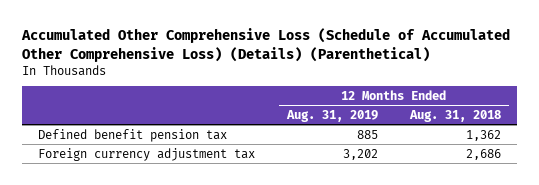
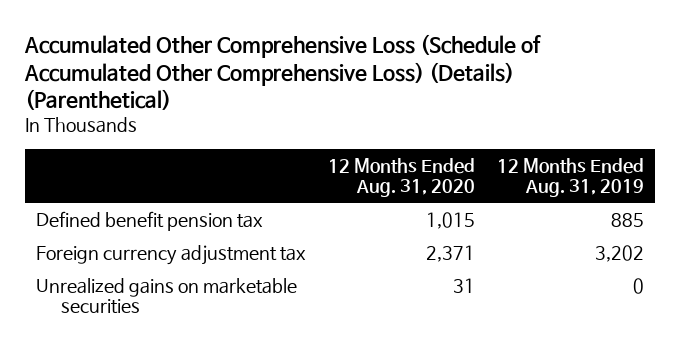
[408,110,501,123] Aug. 31, 2018 -> none
none -> [328,157,476,198] 12 Months Ended Aug. 31, 2020
none -> [35,277,297,315] Unrealized gains on marketable securities

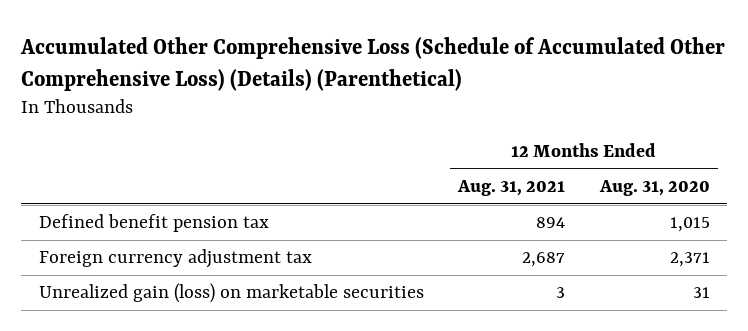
[497,157,645,198] 12 Months Ended Aug. 31, 2019 -> none
none -> [457,180,566,197] Aug. 31, 2021
[35,277,297,315] Unrealized gains on marketable securities -> [38,283,424,304] Unrealized gain (loss) on marketable securities

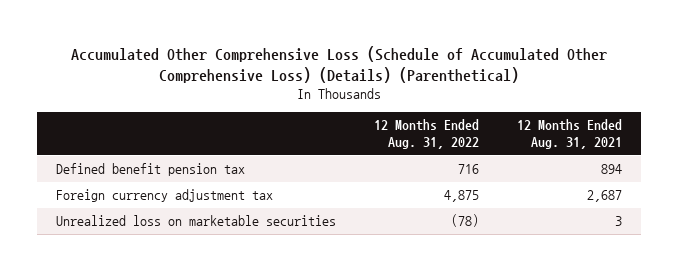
[598,180,710,197] Aug. 31, 2020 -> none
none -> [374,119,480,149] 12 Months Ended Aug. 31, 2022
[38,283,424,304] Unrealized gain (loss) on marketable securities -> [56,215,337,227] Unrealized loss on marketable securities

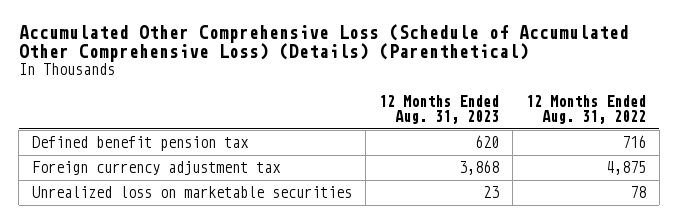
[516,119,622,149] 12 Months Ended Aug. 31, 2021 -> none
none -> [379,94,500,124] 12 Months Ended Aug. 31, 2023
[451,214,480,228] (78) -> [629,186,646,199] 78

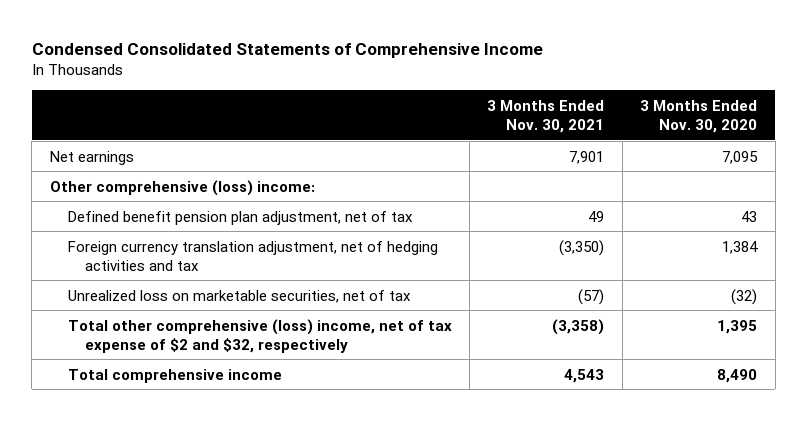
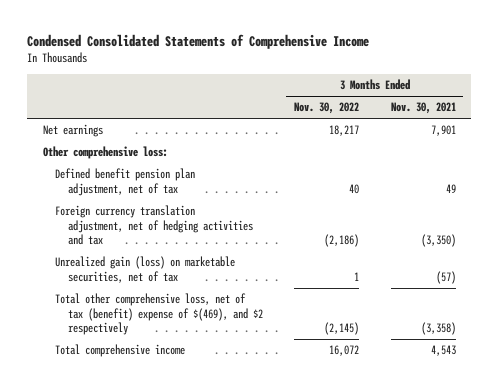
[640,99,758,133] 3 Months Ended Nov. 30, 2020 -> none
none -> [294,102,360,115] Nov. 30, 2022
[49,179,315,196] Other comprehensive (loss) income: -> [42,146,168,160] Other comprehensive loss:
[67,289,411,303] Unrealized loss on marketable securities, net of tax -> [55,256,236,283] Unrealized gain (loss) on marketable securities, net of tax
[67,318,452,353] Total other comprehensive (loss) income, net of tax expense of $2 and $32, respectively -> [55,293,263,336] Total other comprehensive loss, net of tax (benefit) expense of $(469), and $2 respectively

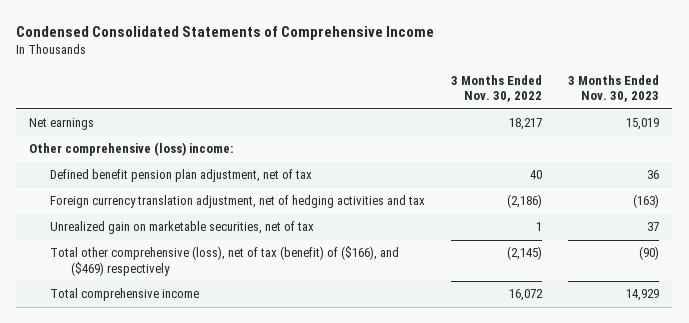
[390,102,456,115] Nov. 30, 2021 -> none
none -> [568,74,660,103] 3 Months Ended Nov. 30, 2023
[42,146,168,160] Other comprehensive loss: -> [29,142,234,157] Other comprehensive (loss) income:
[55,256,236,283] Unrealized gain (loss) on marketable securities, net of tax -> [50,221,315,235] Unrealized gain on marketable securities, net of tax
[55,293,263,336] Total other comprehensive loss, net of tax (benefit) expense of $(469), and $2 respectively -> [50,246,400,277] Total other comprehensive (loss), net of tax (benefit) of ($166), and ($469) respectively

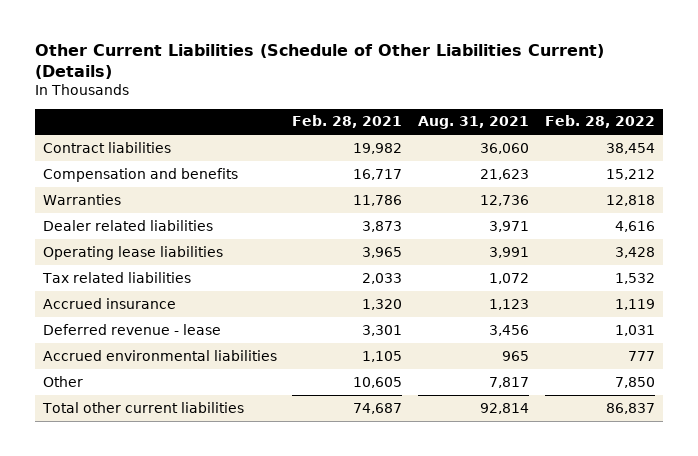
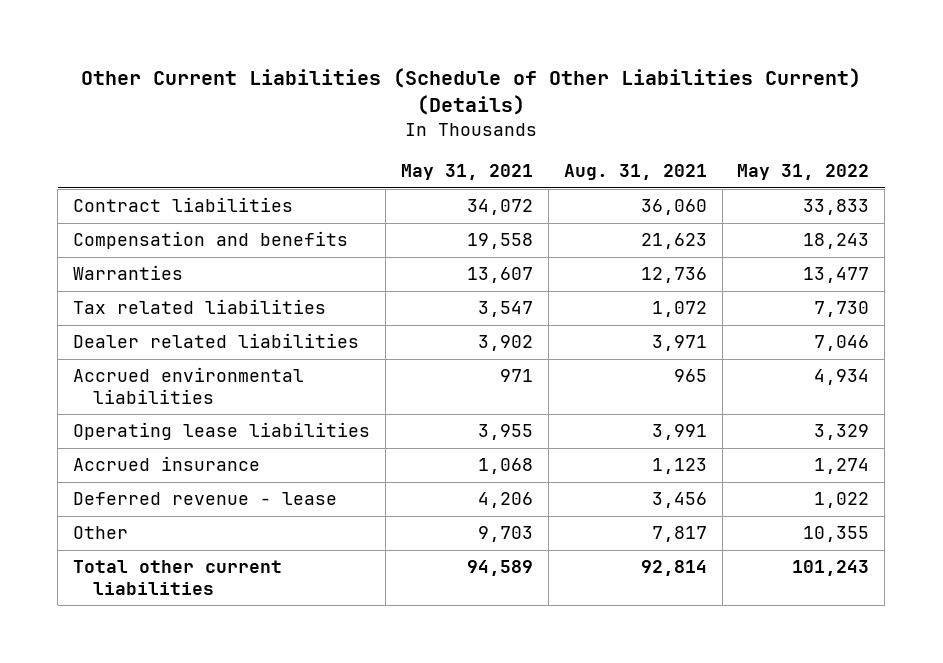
[292,115,403,129] Feb. 28, 2021 -> none
[544,115,655,129] Feb. 28, 2022 -> none
none -> [400,164,533,181] May 31, 2021
none -> [737,164,870,181] May 31, 2022
[41,271,191,283] Tax related liabilities -> [73,299,327,315] Tax related liabilities
[42,349,277,361] Accrued environmental liabilities -> [73,367,305,404] Accrued environmental liabilities

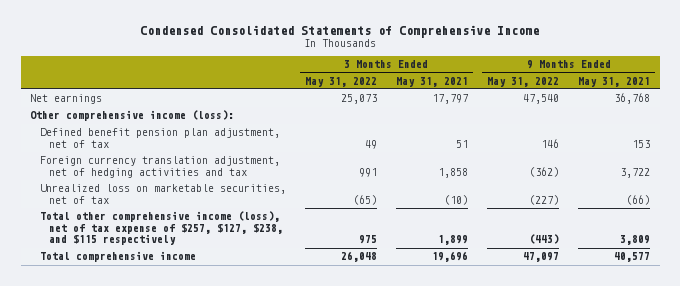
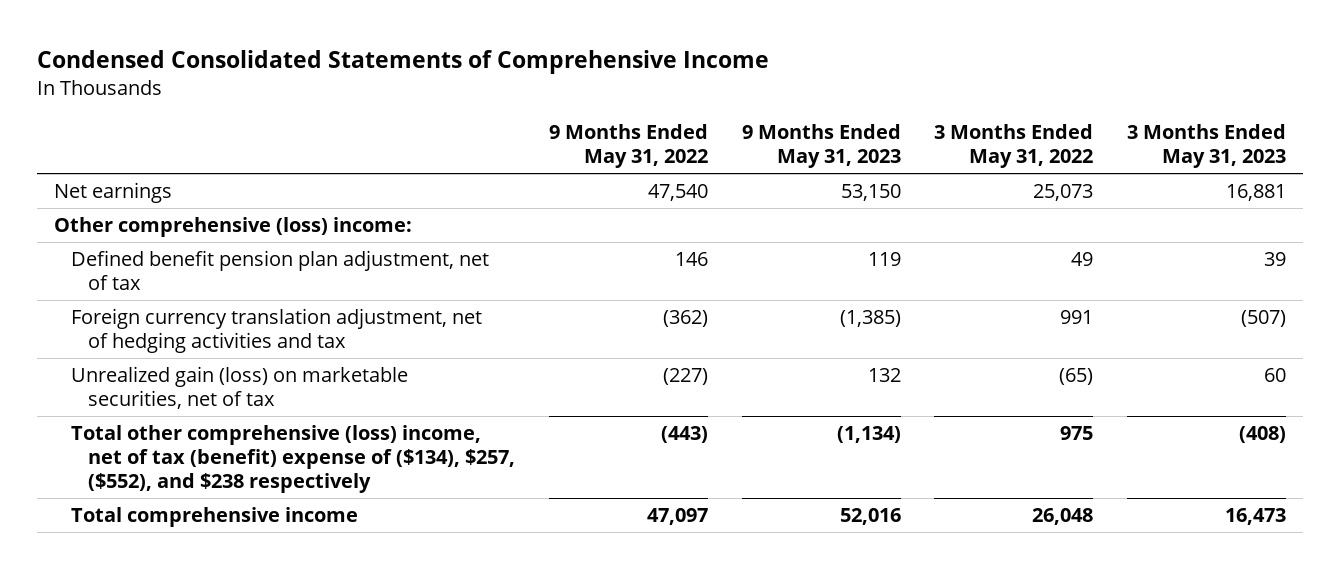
[395,76,468,87] May 31, 2021 -> none
[578,76,651,87] May 31, 2021 -> none
none -> [741,124,901,169] 9 Months Ended May 31, 2023
none -> [1127,124,1287,169] 3 Months Ended May 31, 2023
[30,110,235,122] Other comprehensive income (loss): -> [54,217,413,238] Other comprehensive (loss) income:
[39,184,286,204] Unrealized loss on marketable securities, net of tax -> [71,366,409,410] Unrealized gain (loss) on marketable securities, net of tax
[39,211,283,246] Total other comprehensive income (loss), net of tax expense of $257, $127, $238, and $115 respectively -> [71,425,515,494] Total other comprehensive (loss) income, net of tax (benefit) expense of ($134), $257, ($552), and $238 respectively

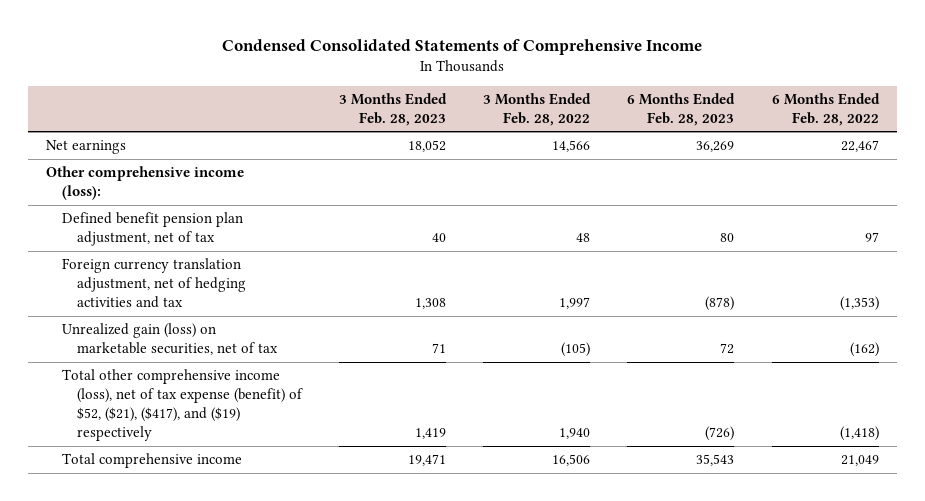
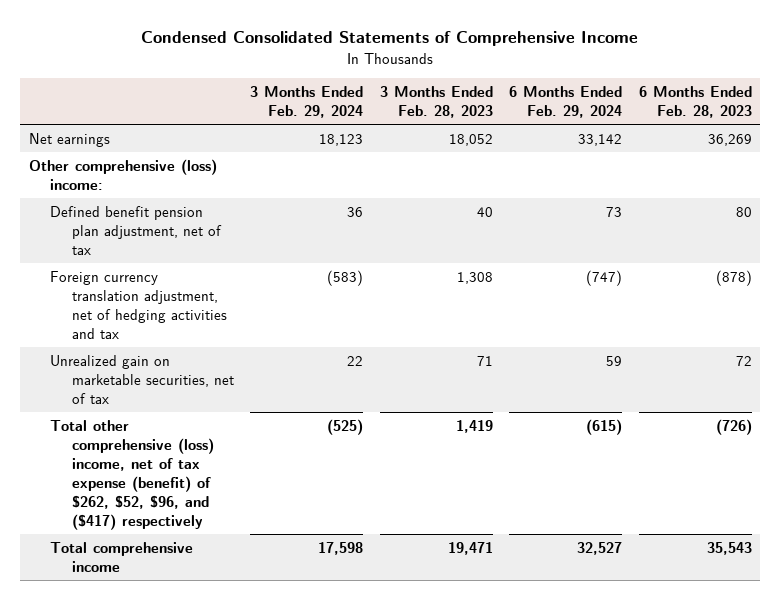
[483,92,592,126] 3 Months Ended Feb. 28, 2022 -> none
[771,92,880,126] 6 Months Ended Feb. 28, 2022 -> none
none -> [250,85,364,119] 3 Months Ended Feb. 29, 2024
none -> [509,85,623,119] 6 Months Ended Feb. 29, 2024
[46,166,245,201] Other comprehensive income (loss): -> [28,158,217,190] Other comprehensive (loss) income:
[61,323,278,356] Unrealized gain (loss) on marketable securities, net of tax -> [50,354,234,404] Unrealized gain on marketable securities, net of tax
[61,369,303,442] Total other comprehensive income (loss), net of tax expense (benefit) of $52, ($21), ($417), and ($19) respectively -> [50,419,214,531] Total other comprehensive (loss) income, net of tax expense (benefit) of $262, $52, $96, and ($417) respectively

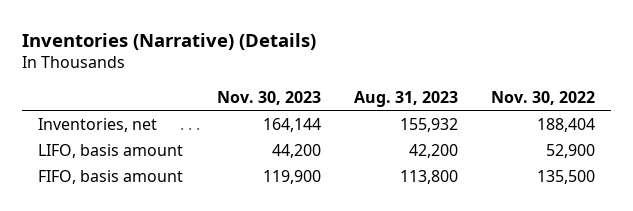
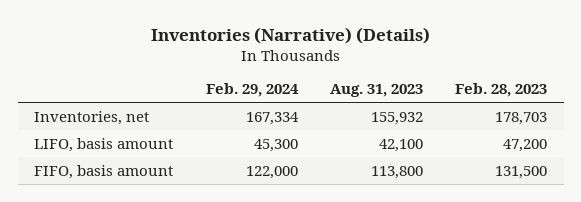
[216,90,321,105] Nov. 30, 2023 -> none
[490,90,595,105] Nov. 30, 2022 -> none
none -> [205,83,299,98] Feb. 29, 2024
none -> [455,83,548,98] Feb. 28, 2023
[408,143,458,158] 42,200 -> [378,138,423,152] 42,100

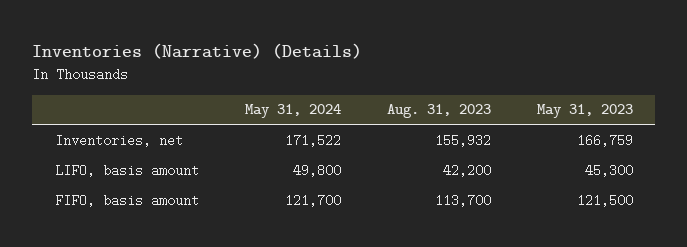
[205,83,299,98] Feb. 29, 2024 -> none
[455,83,548,98] Feb. 28, 2023 -> none
none -> [244,104,341,119] May 31, 2024
none -> [536,104,633,119] May 31, 2023
[378,138,423,152] 42,100 -> [442,163,491,177] 42,200
[370,165,423,179] 113,800 -> [434,193,491,207] 113,700

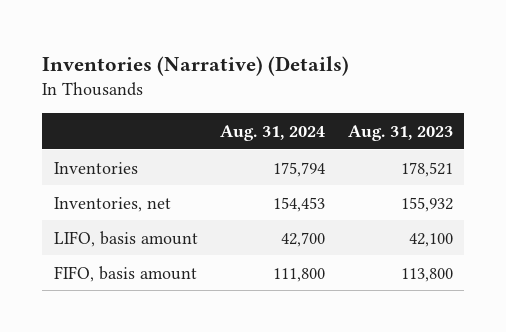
[244,104,341,119] May 31, 2024 -> none
[536,104,633,119] May 31, 2023 -> none
none -> [220,125,326,142] Aug. 31, 2024
none -> [53,161,138,174] Inventories
[442,163,491,177] 42,200 -> [408,232,453,247] 42,100
[434,193,491,207] 113,700 -> [400,267,453,282] 113,800

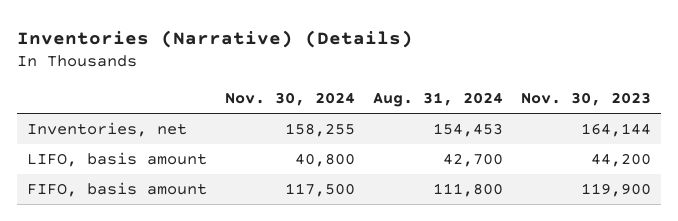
[347,125,453,142] Aug. 31, 2023 -> none
none -> [224,92,355,107] Nov. 30, 2024
none -> [521,92,652,107] Nov. 30, 2023
[53,161,138,174] Inventories -> none

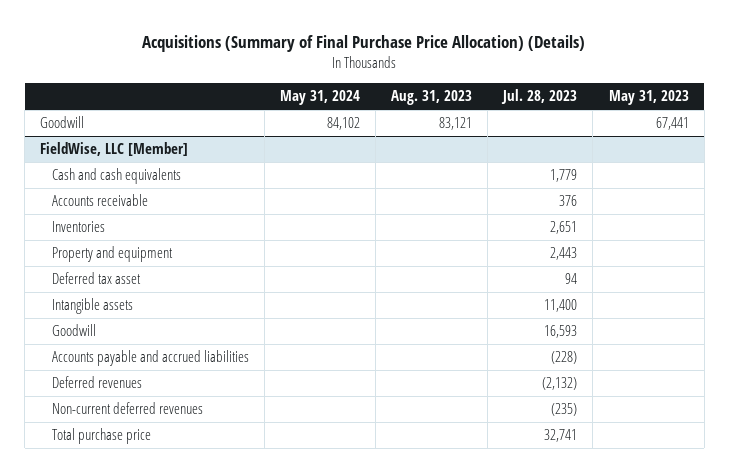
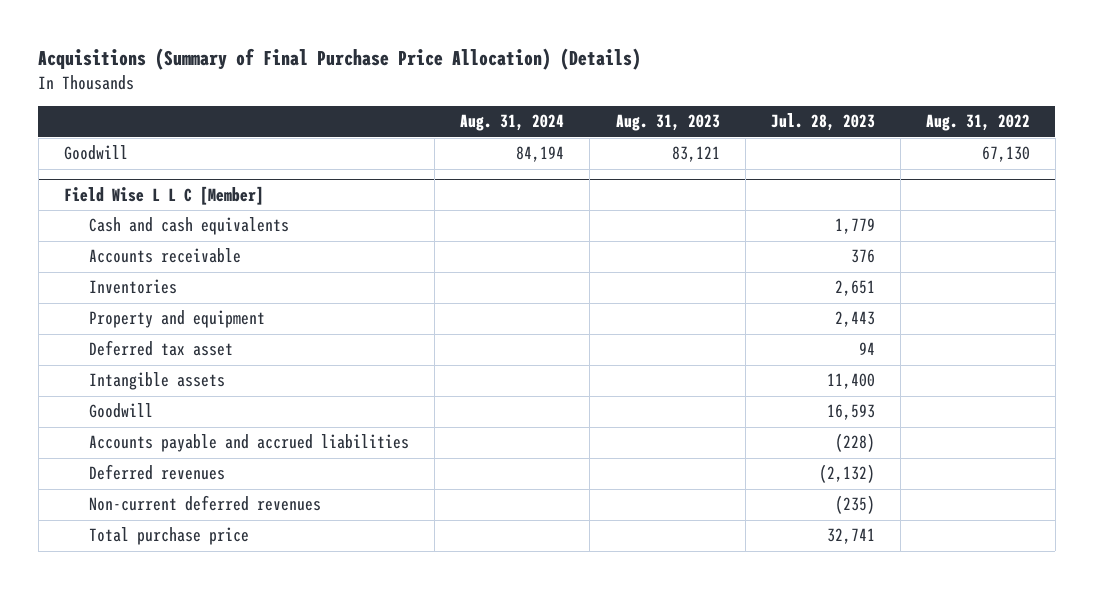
[280,90,361,106] May 31, 2024 -> none
[608,90,689,106] May 31, 2023 -> none
none -> [460,114,565,132] Aug. 31, 2024
none -> [925,114,1030,132] Aug. 31, 2022
[40,142,189,157] FieldWise, LLC [Member] -> [63,185,264,205] Field Wise L L C [Member]

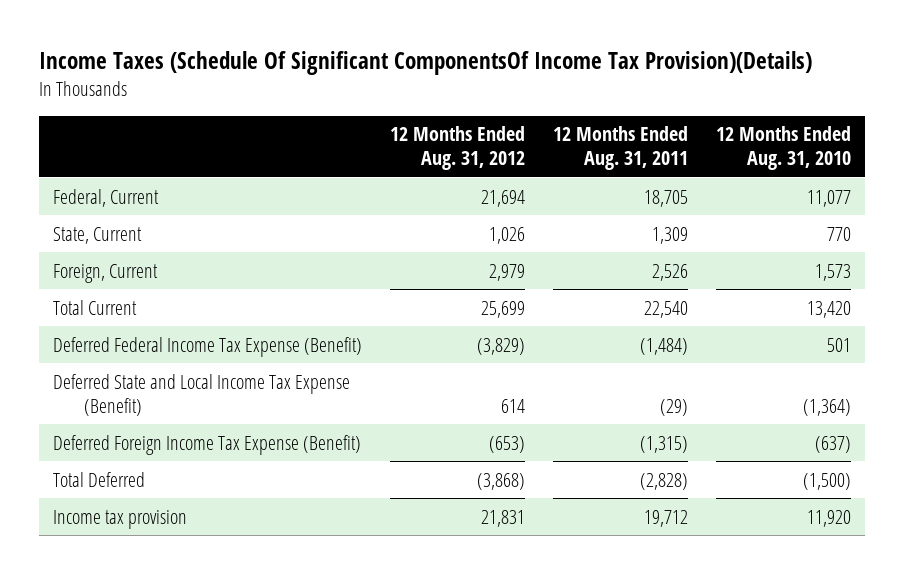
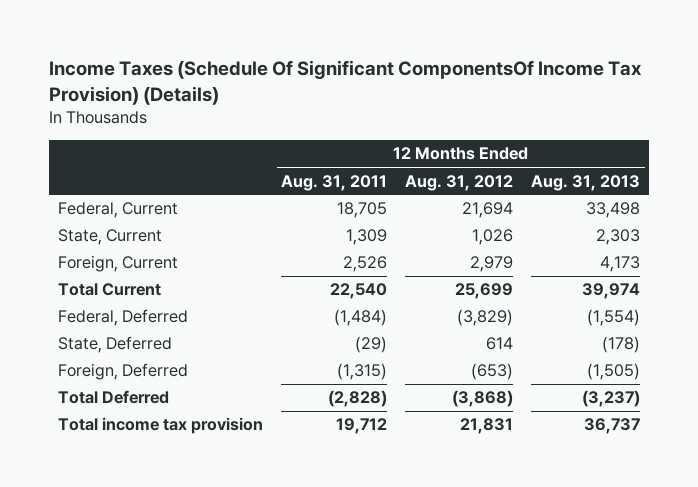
[38,51,812,76] Income Taxes (Schedule Of Significant ComponentsOf Income Tax Provision)(Details) -> [49,59,643,105] Income Taxes (Schedule Of Significant ComponentsOf Income Tax Provision) (Details)
[716,126,852,171] 12 Months Ended Aug. 31, 2010 -> none
none -> [531,174,641,191] Aug. 31, 2013
[52,336,362,357] Deferred Federal Income Tax Expense (Benefit) -> [58,309,189,327] Federal, Deferred
[52,373,350,416] Deferred State and Local Income Tax Expense (Benefit) -> [58,336,173,354] State, Deferred
[52,434,361,455] Deferred Foreign Income Tax Expense (Benefit) -> [58,363,189,381] Foreign, Deferred
[52,509,187,529] Income tax provision -> [58,417,264,435] Total income tax provision

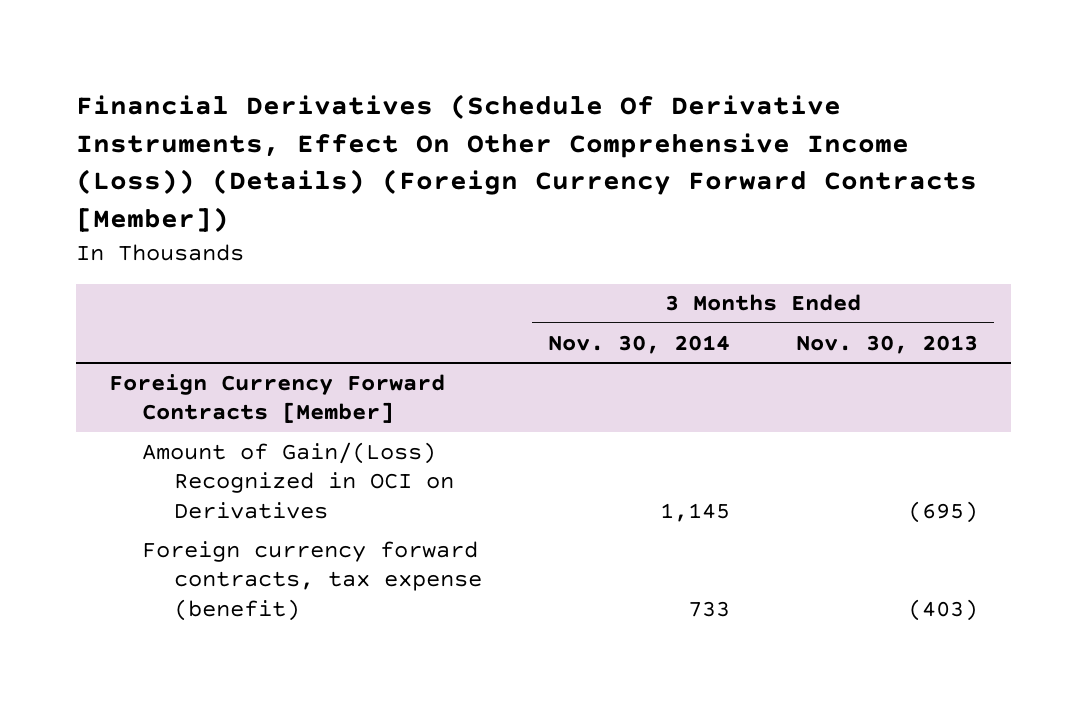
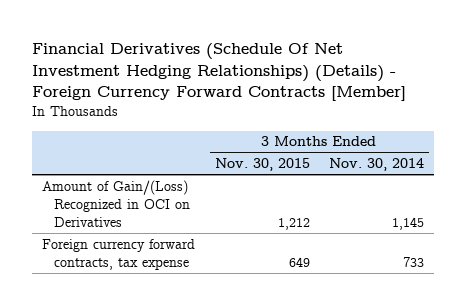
[76,94,978,232] Financial Derivatives (Schedule Of Derivative Instruments, Effect On Other Comprehensive Income (Loss)) (Details) (Foreign Currency Forward Contracts [Member]) -> [31,42,406,102] Financial Derivatives (Schedule Of Net Investment Hedging Relationships) (Details) - Foreign Currency Forward Contracts [Member]
[795,334,978,354] Nov. 30, 2013 -> none
none -> [214,158,310,172] Nov. 30, 2015
[109,373,446,424] Foreign Currency Forward Contracts [Member] -> none
[141,540,483,621] Foreign currency forward contracts, tax expense (benefit) -> [41,238,195,270] Foreign currency forward contracts, tax expense

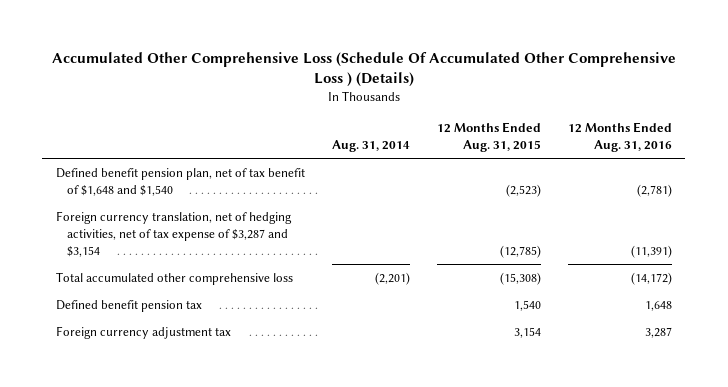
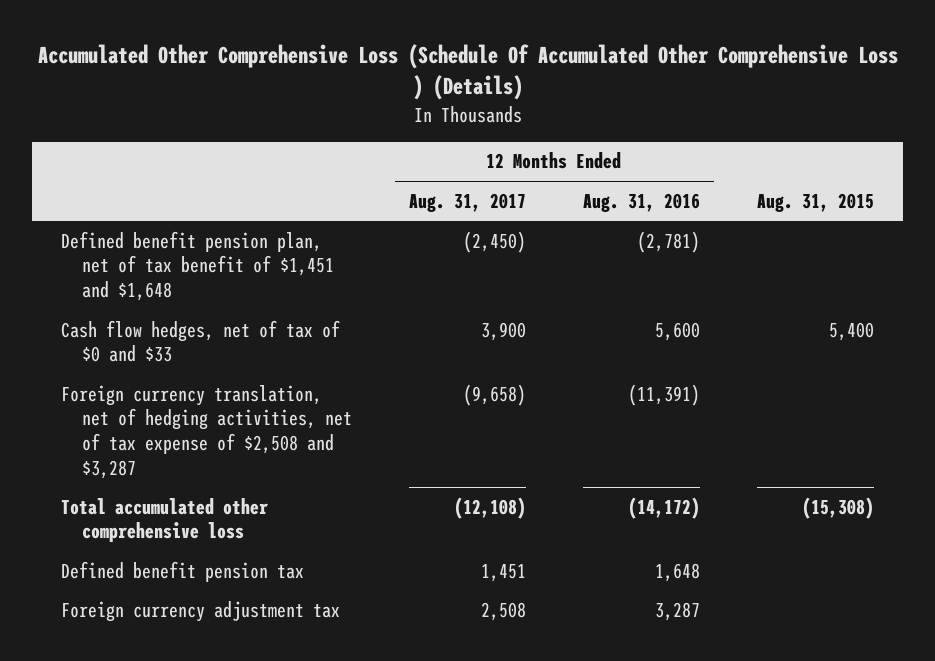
[331,139,410,152] Aug. 31, 2014 -> none
[436,122,541,152] 12 Months Ended Aug. 31, 2015 -> none
none -> [408,192,526,212] Aug. 31, 2017
none -> [757,192,875,212] Aug. 31, 2015
[55,167,305,196] Defined benefit pension plan, net of tax benefit of $1,648 and $1,540 -> [60,230,334,302] Defined benefit pension plan, net of tax benefit of $1,451 and $1,648
none -> [60,319,340,363] Cash flow hedges, net of tax of $0 and $33
[55,210,292,257] Foreign currency translation, net of hedging activities, net of tax expense of $3,287 and $3,154 -> [60,384,352,479] Foreign currency translation, net of hedging activities, net of tax expense of $2,508 and $3,287

